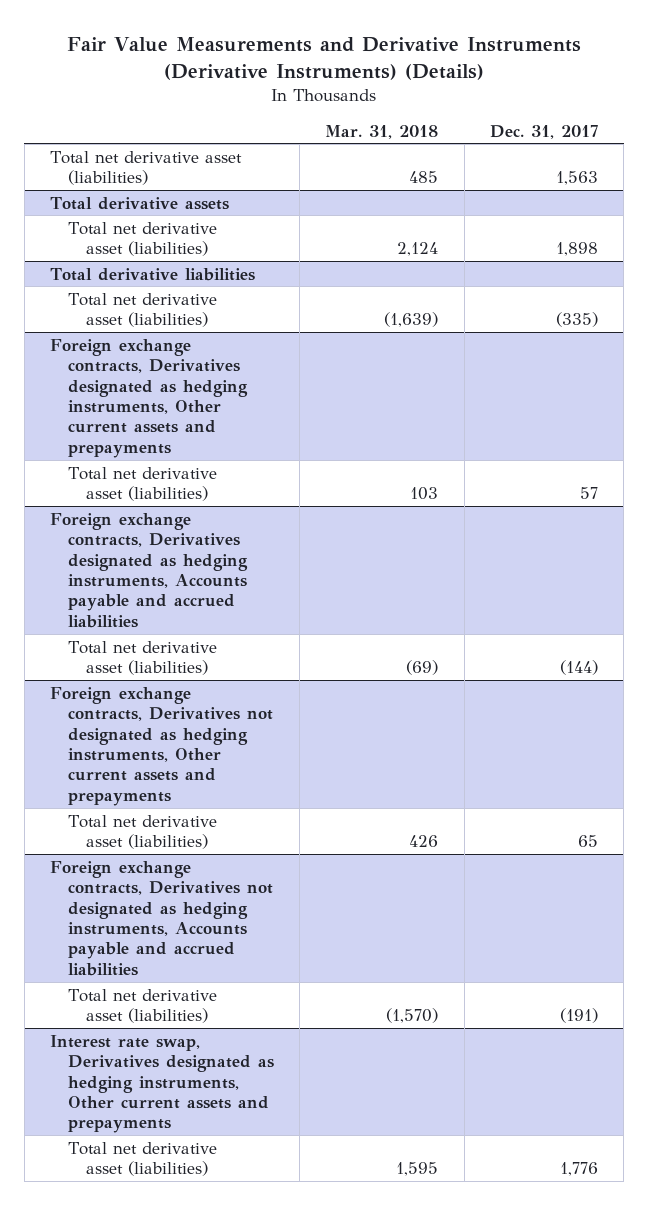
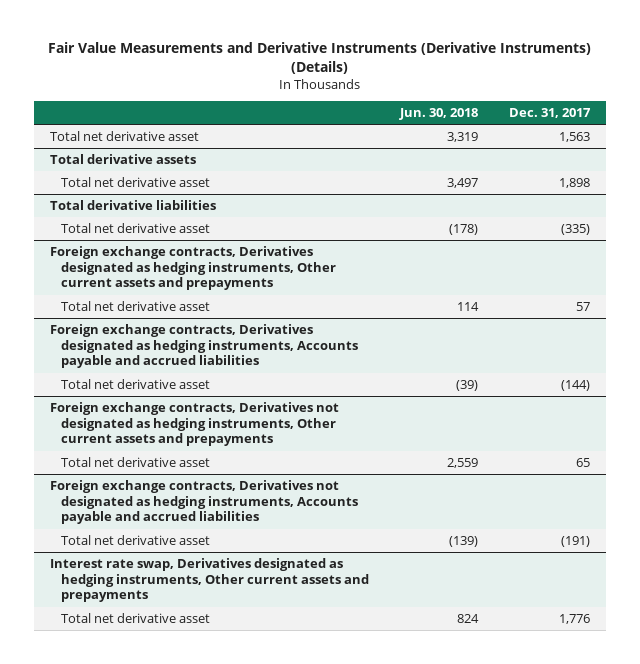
[325,124,439,139] Mar. 31, 2018 -> none
none -> [399,108,479,121] Jun. 30, 2018
[49,150,242,186] Total net derivative asset (liabilities) -> [49,130,199,141] Total net derivative asset
[68,221,218,257] Total net derivative asset (liabilities) -> [60,176,210,187] Total net derivative asset
[68,292,218,328] Total net derivative asset (liabilities) -> [60,222,210,233] Total net derivative asset
[68,466,218,502] Total net derivative asset (liabilities) -> [60,300,210,311] Total net derivative asset
[68,640,218,676] Total net derivative asset (liabilities) -> [60,378,210,389] Total net derivative asset
[68,814,218,850] Total net derivative asset (liabilities) -> [60,456,210,467] Total net derivative asset
[68,988,218,1024] Total net derivative asset (liabilities) -> [60,534,210,545] Total net derivative asset
[68,1141,218,1177] Total net derivative asset (liabilities) -> [60,612,210,623] Total net derivative asset

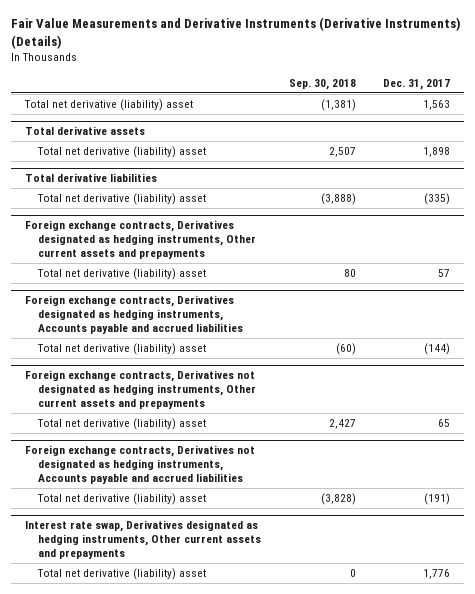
[399,108,479,121] Jun. 30, 2018 -> none
none -> [288,78,356,90] Sep. 30, 2018
[49,130,199,141] Total net derivative asset -> [23,99,193,112] Total net derivative (liability) asset
[60,176,210,187] Total net derivative asset -> [37,146,207,159] Total net derivative (liability) asset
[60,222,210,233] Total net derivative asset -> [37,193,207,206] Total net derivative (liability) asset
[60,300,210,311] Total net derivative asset -> [37,268,207,281] Total net derivative (liability) asset
[60,378,210,389] Total net derivative asset -> [37,343,207,356] Total net derivative (liability) asset
[60,456,210,467] Total net derivative asset -> [37,418,207,431] Total net derivative (liability) asset
[60,534,210,545] Total net derivative asset -> [37,493,207,506] Total net derivative (liability) asset
[60,612,210,623] Total net derivative asset -> [37,568,207,581] Total net derivative (liability) asset

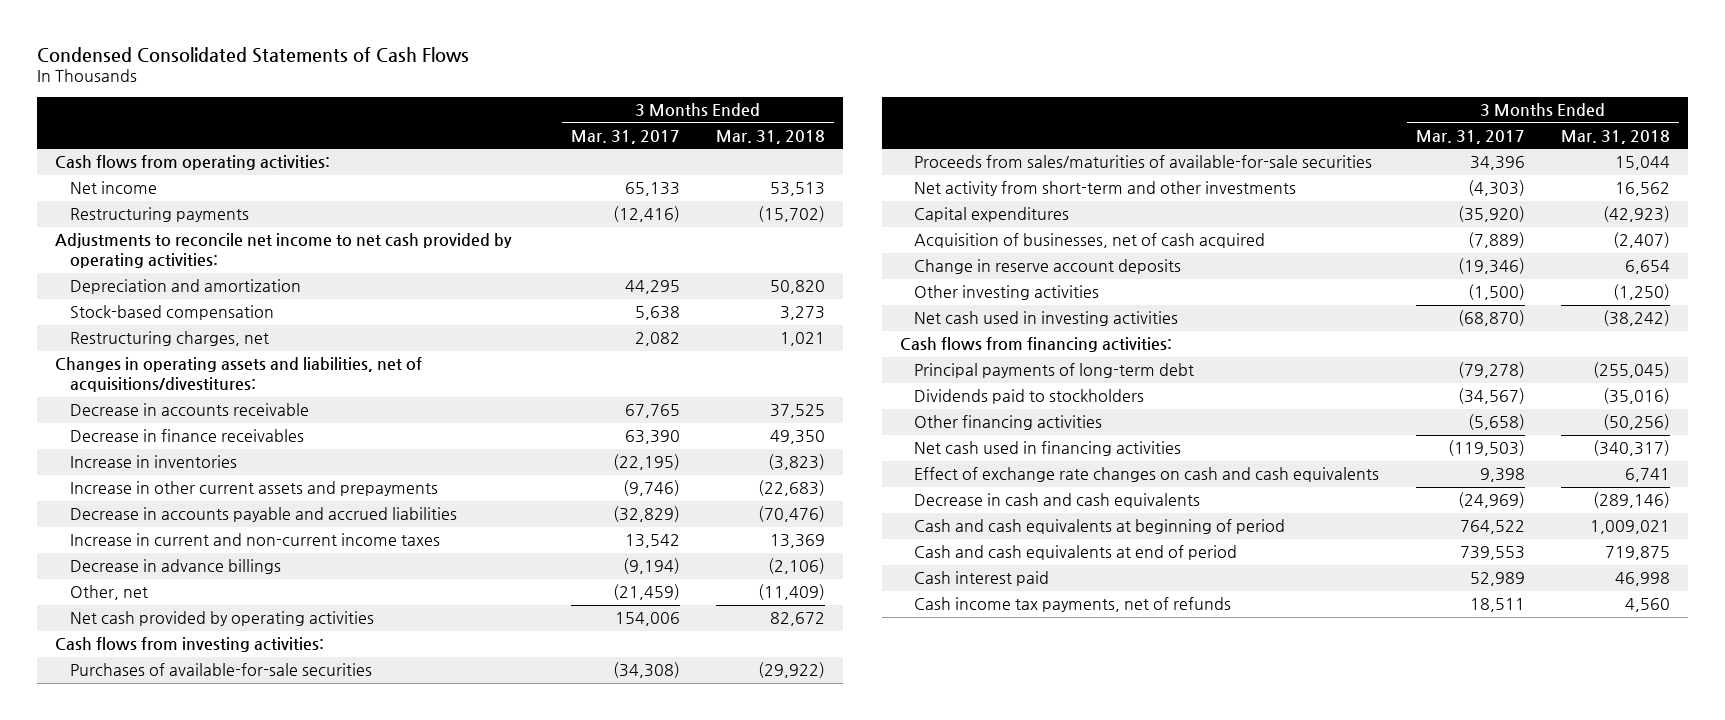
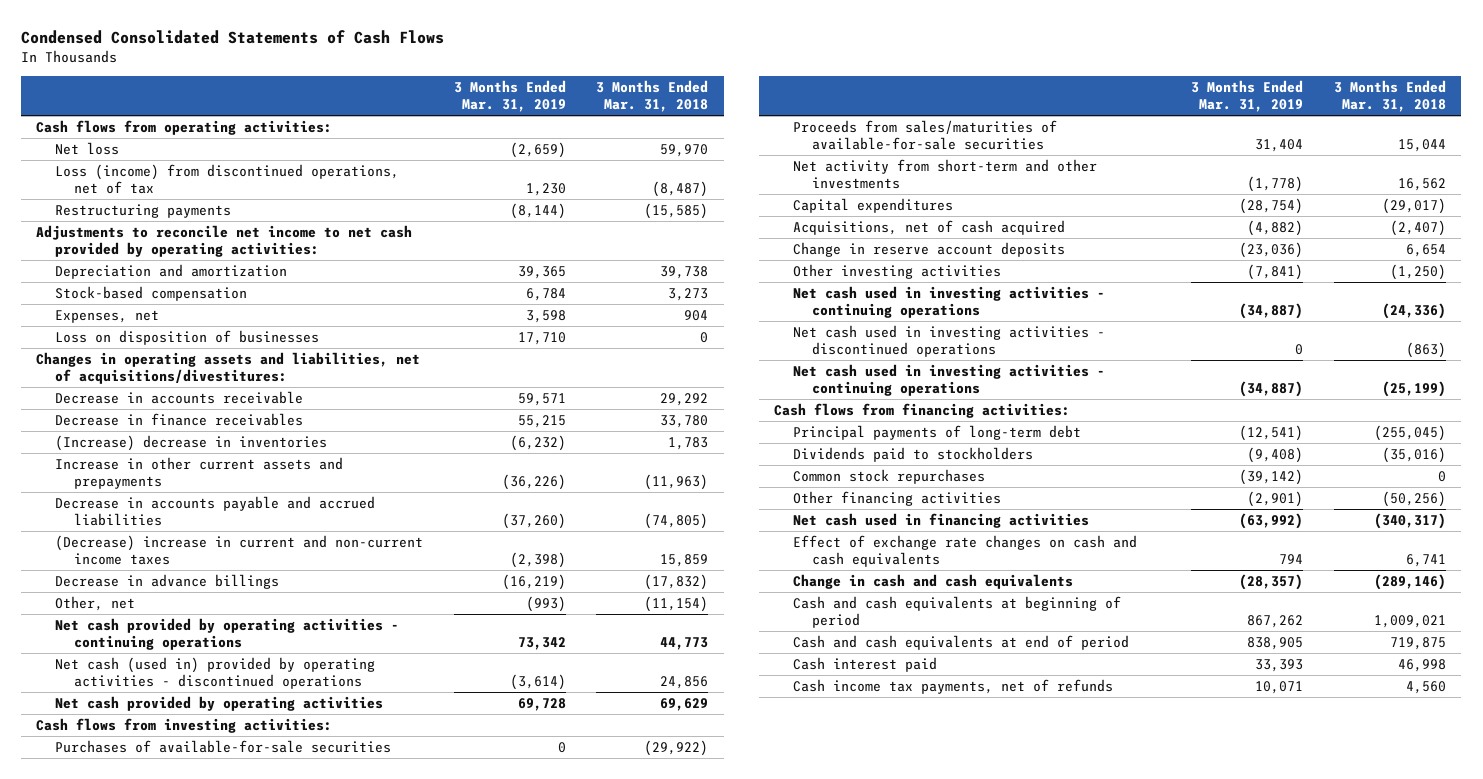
[570,129,680,144] Mar. 31, 2017 -> none
none -> [453,79,566,113] 3 Months Ended Mar. 31, 2019
[69,181,157,195] Net income -> [55,141,120,155] Net loss
[769,182,825,197] 53,513 -> [660,143,709,157] 59,970
none -> [55,163,400,195] Loss (income) from discontinued operations, net of tax
[757,206,825,223] (15,702) -> [644,202,709,219] (15,585)
[769,280,825,295] 50,820 -> [660,265,709,279] 39,738
[69,331,269,347] Restructuring charges, net -> none
none -> [55,309,160,323] Expenses, net
none -> [55,329,320,345] Loss on disposition of businesses
[769,404,825,419] 37,525 -> [660,392,709,406] 29,292
[769,430,825,445] 49,350 -> [660,414,709,428] 33,780
[69,455,237,469] Increase in inventories -> [55,434,328,451] (Increase) decrease in inventories
[767,454,825,471] (3,823) -> [668,436,709,450] 1,783
[757,480,825,497] (22,683) -> [644,474,709,491] (11,963)
[757,506,825,523] (70,476) -> [644,513,709,530] (74,805)
[69,533,440,547] Increase in current and non-current income taxes -> [55,534,424,566] (Decrease) increase in current and non-current income taxes
[769,534,825,549] 13,369 -> [660,554,709,568] 15,859
[767,558,825,575] (2,106) -> [644,573,709,590] (17,832)
[757,584,825,601] (11,409) -> [644,595,709,612] (11,154)
none -> [55,617,400,651] Net cash provided by operating activities - continuing operations
none -> [55,656,376,690] Net cash (used in) provided by operating activities - discontinued operations
[769,612,825,627] 82,672 -> [660,697,709,711] 69,629
[1602,206,1670,223] (42,923) -> [1382,197,1447,214] (29,017)
[914,233,1266,249] Acquisition of businesses, net of cash acquired -> [792,219,1065,235] Acquisitions, net of cash acquired
none -> [792,285,1105,319] Net cash used in investing activities - continuing operations
none -> [792,324,1105,358] Net cash used in investing activities - discontinued operations
[914,311,1179,327] Net cash used in investing activities -> [792,363,1105,397] Net cash used in investing activities - continuing operations
[1602,310,1670,327] (38,242) -> [1382,381,1447,398] (25,199)
none -> [792,468,985,484] Common stock repurchases
[914,493,1201,509] Decrease in cash and cash equivalents -> [792,573,1073,589] Change in cash and cash equivalents

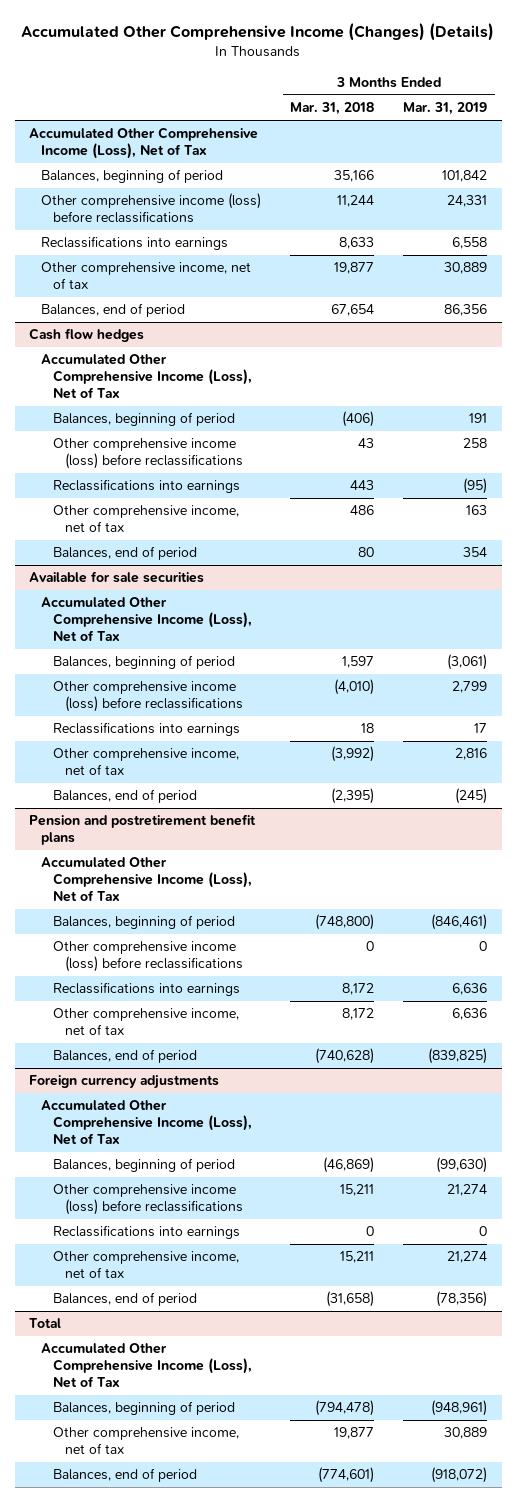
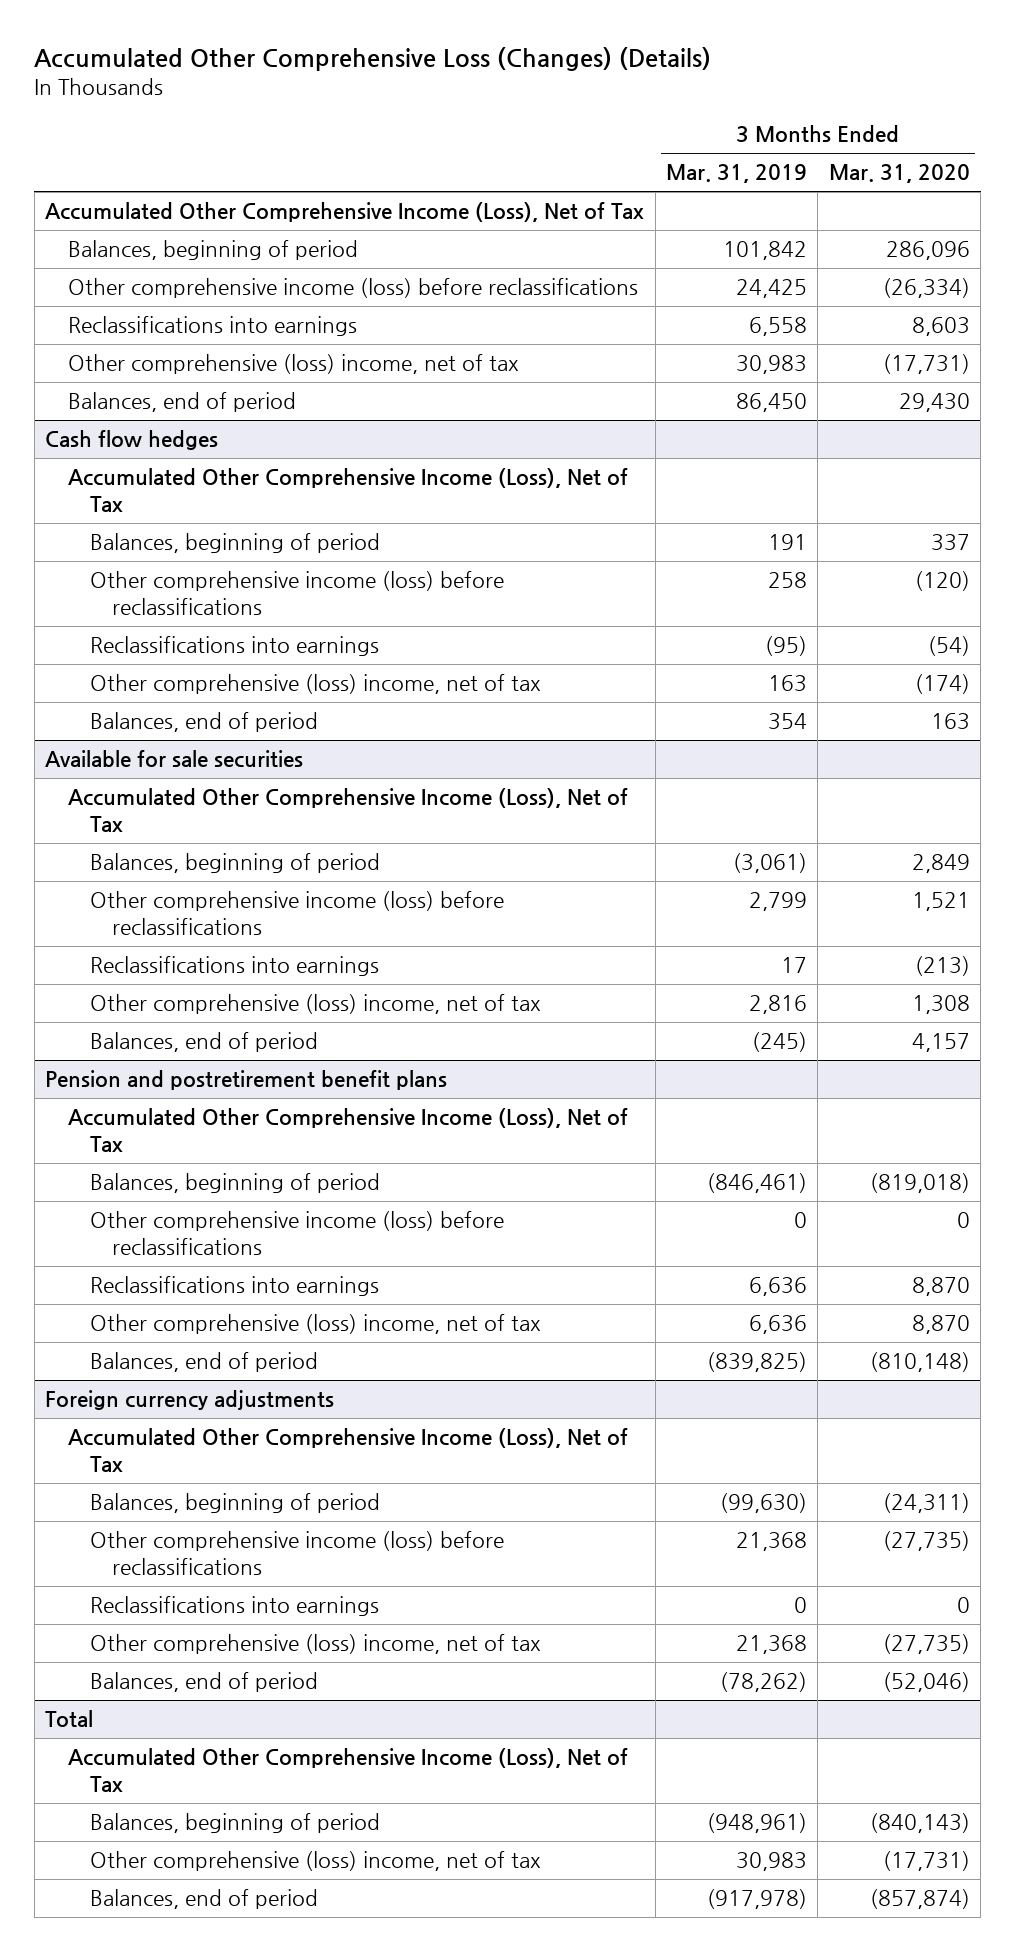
[21,22,495,41] Accumulated Other Comprehensive Income (Changes) (Details) -> [34,47,712,72] Accumulated Other Comprehensive Loss (Changes) (Details)
[290,102,375,116] Mar. 31, 2018 -> none
none -> [828,164,970,184] Mar. 31, 2020
[447,195,488,208] 24,331 -> [735,279,807,299] 24,425
[41,262,252,290] Other comprehensive income, net of tax -> [67,354,519,375] Other comprehensive (loss) income, net of tax
[444,262,488,275] 30,889 -> [735,355,807,375] 30,983
[444,304,488,317] 86,356 -> [735,393,807,413] 86,450
[52,505,239,533] Other comprehensive income, net of tax -> [89,674,541,695] Other comprehensive (loss) income, net of tax
[52,748,239,776] Other comprehensive income, net of tax -> [89,994,541,1015] Other comprehensive (loss) income, net of tax
[52,1008,239,1036] Other comprehensive income, net of tax -> [89,1314,541,1335] Other comprehensive (loss) income, net of tax
[447,1184,488,1197] 21,274 -> [735,1532,807,1552] 21,368
[52,1251,239,1279] Other comprehensive income, net of tax -> [89,1634,541,1655] Other comprehensive (loss) income, net of tax
[447,1251,488,1264] 21,274 -> [735,1635,807,1655] 21,368
[436,1291,488,1308] (78,356) -> [719,1672,807,1693] (78,262)
[52,1427,239,1455] Other comprehensive income, net of tax -> [89,1851,541,1872] Other comprehensive (loss) income, net of tax
[444,1427,488,1440] 30,889 -> [735,1852,807,1872] 30,983
[431,1467,488,1484] (918,072) -> [706,1889,807,1910] (917,978)

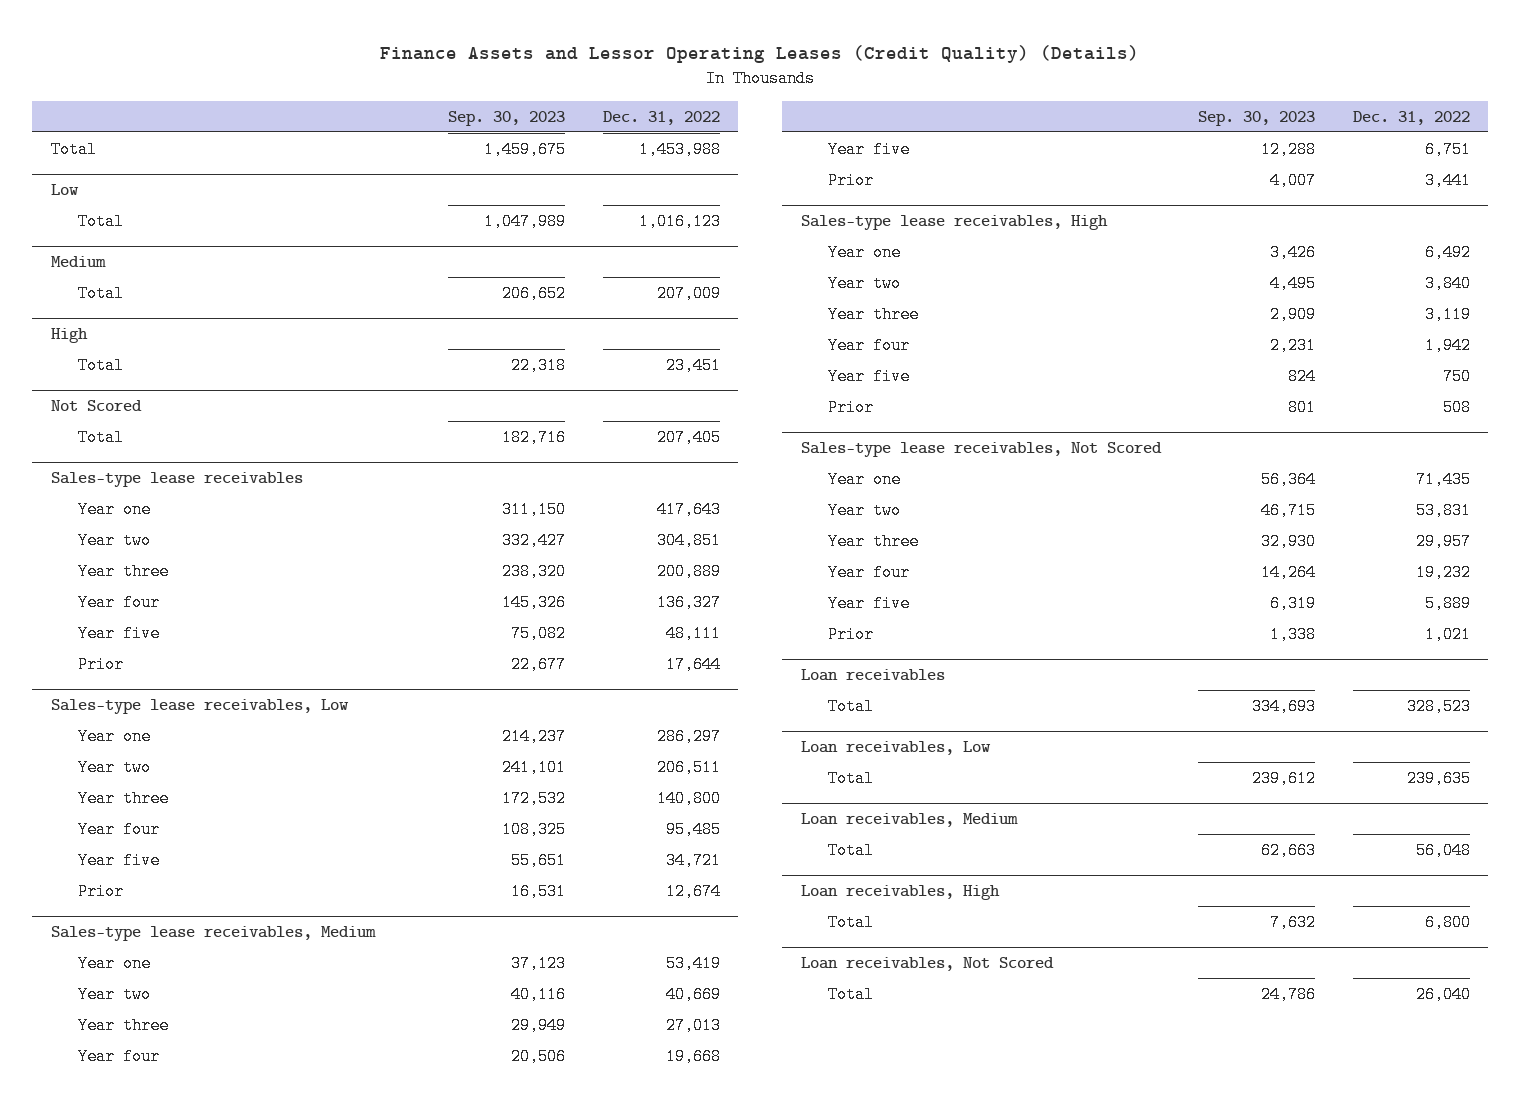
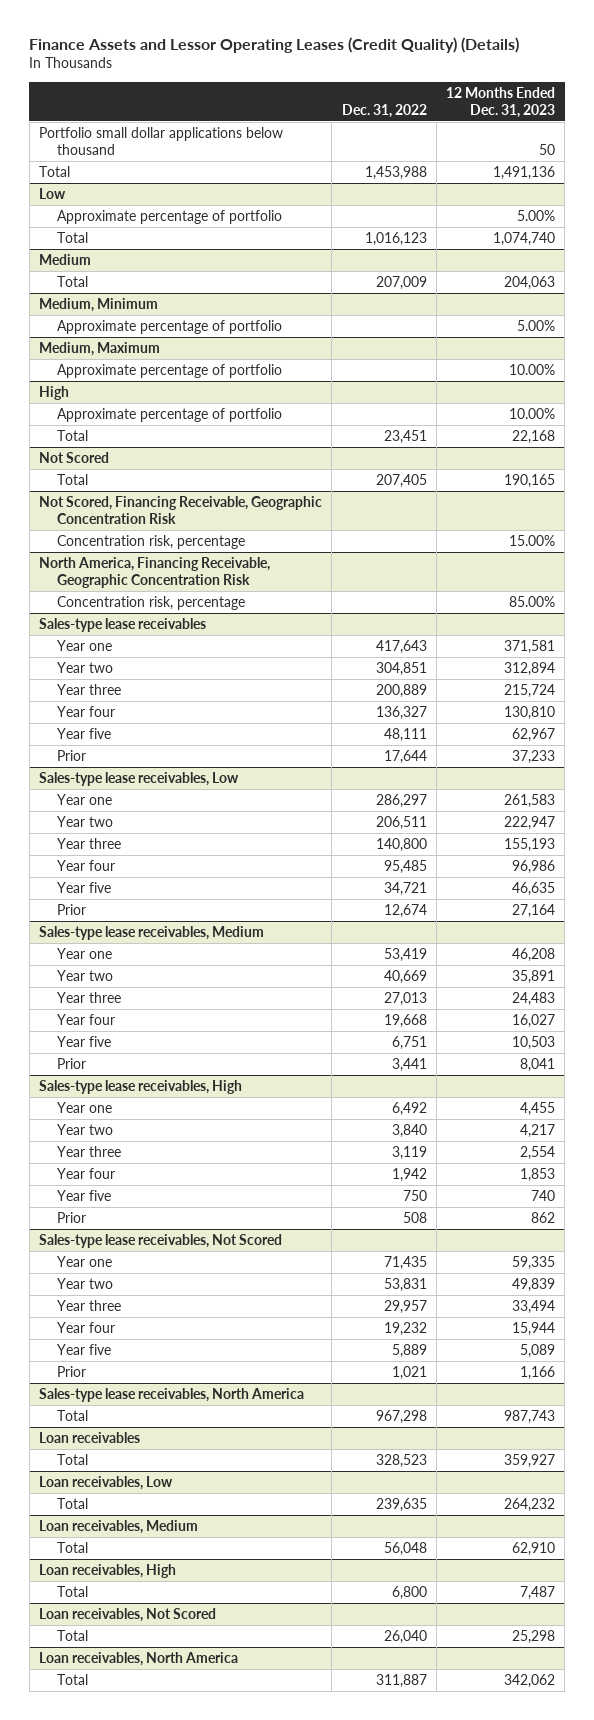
[448,110,566,126] Sep. 30, 2023 -> none
none -> [446,86,556,118] 12 Months Ended Dec. 31, 2023
none -> [39,126,284,156] Portfolio small dollar applications below thousand
none -> [56,209,282,224] Approximate percentage of portfolio
none -> [39,297,159,312] Medium, Minimum
none -> [56,319,282,334] Approximate percentage of portfolio
none -> [39,341,161,356] Medium, Maximum
none -> [56,363,282,378] Approximate percentage of portfolio
none -> [56,407,282,422] Approximate percentage of portfolio
none -> [39,495,323,525] Not Scored, Financing Receivable, Geographic Concentration Risk
none -> [56,534,245,549] Concentration risk, percentage
none -> [39,556,271,589] North America, Financing Receivable, Geographic Concentration Risk
none -> [56,595,245,610] Concentration risk, percentage
none -> [39,1387,305,1402] Sales-type lease receivables, North America
none -> [56,1409,88,1421] Total
none -> [39,1651,239,1666] Loan receivables, North America
none -> [56,1673,88,1685] Total

